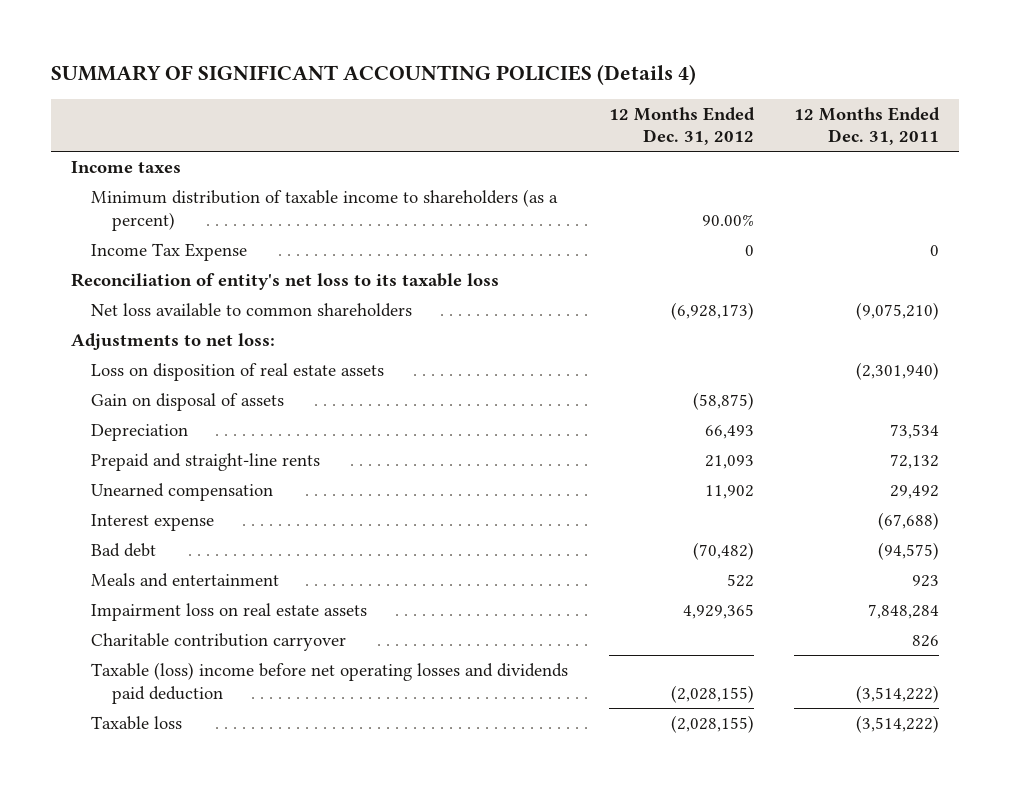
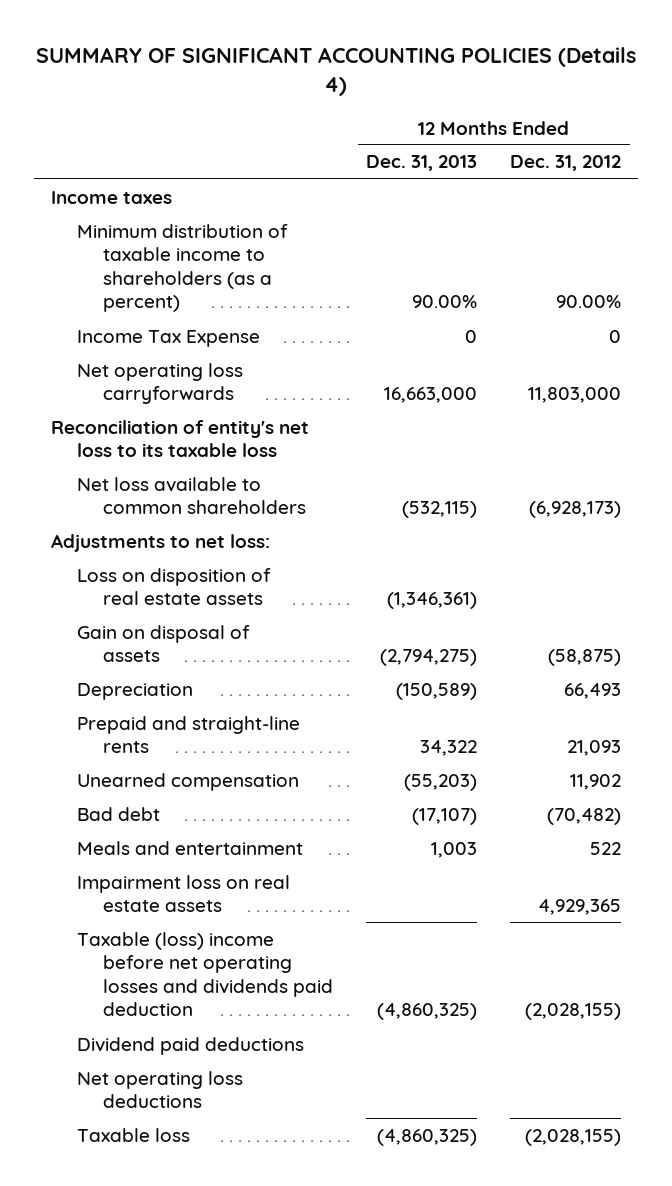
[793,106,940,146] 12 Months Ended Dec. 31, 2011 -> none
none -> [366,155,478,172] Dec. 31, 2013
none -> [76,362,243,405] Net operating loss carryforwards
[91,514,215,532] Interest expense -> none
[91,633,347,652] Charitable contribution carryover -> none
none -> [76,1036,304,1055] Dividend paid deductions
none -> [76,1070,243,1109] Net operating loss deductions

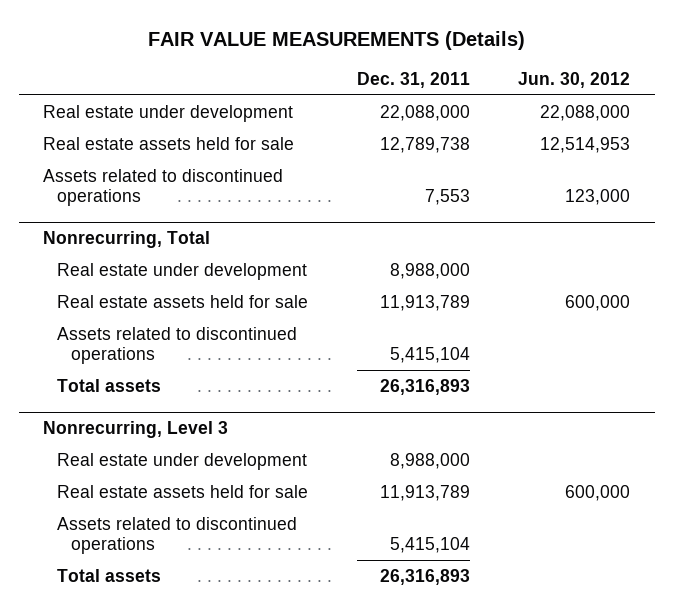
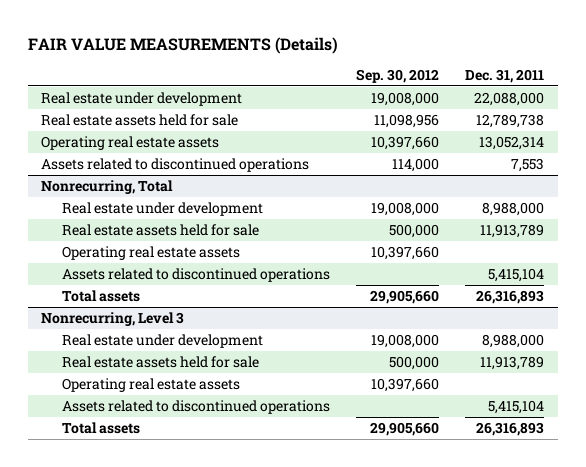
[518,71,631,88] Jun. 30, 2012 -> none
none -> [356,68,440,83] Sep. 30, 2012
none -> [41,135,220,150] Operating real estate assets
none -> [61,245,240,260] Operating real estate assets
none -> [61,377,240,392] Operating real estate assets

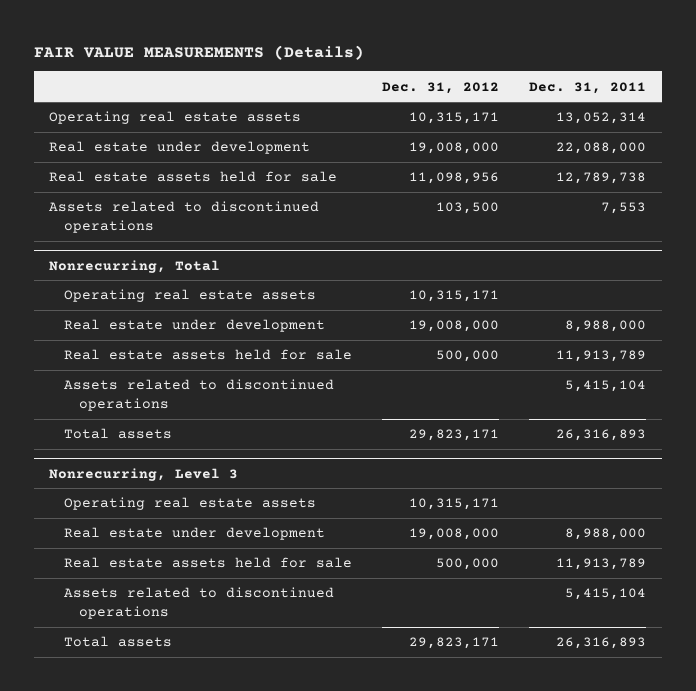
[356,68,440,83] Sep. 30, 2012 -> none
none -> [382,81,500,94] Dec. 31, 2012
[41,135,220,150] Operating real estate assets -> [49,111,302,125] Operating real estate assets
[61,245,240,260] Operating real estate assets -> [64,289,317,303] Operating real estate assets
[61,377,240,392] Operating real estate assets -> [64,497,317,511] Operating real estate assets

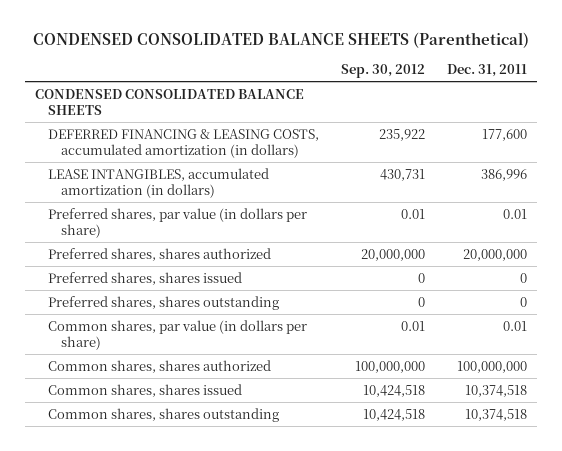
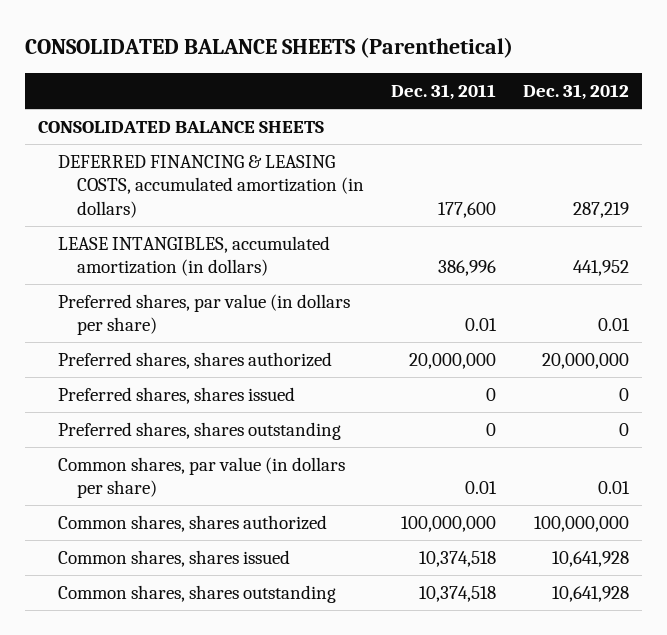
[32,31,529,48] CONDENSED CONSOLIDATED BALANCE SHEETS (Parenthetical) -> [24,37,513,59] CONSOLIDATED BALANCE SHEETS (Parenthetical)
[340,64,425,79] Sep. 30, 2012 -> none
none -> [522,84,629,101] Dec. 31, 2012
[35,88,305,116] CONDENSED CONSOLIDATED BALANCE SHEETS -> [38,120,325,133] CONSOLIDATED BALANCE SHEETS

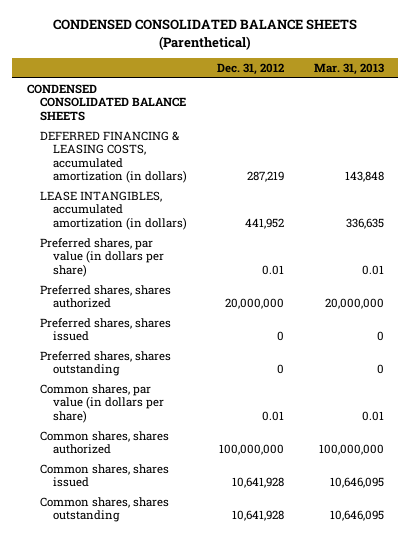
[24,37,513,59] CONSOLIDATED BALANCE SHEETS (Parenthetical) -> [53,19,358,50] CONDENSED CONSOLIDATED BALANCE SHEETS (Parenthetical)
[390,84,496,101] Dec. 31, 2011 -> none
none -> [313,62,384,75] Mar. 31, 2013
[38,120,325,133] CONSOLIDATED BALANCE SHEETS -> [26,83,186,121] CONDENSED CONSOLIDATED BALANCE SHEETS

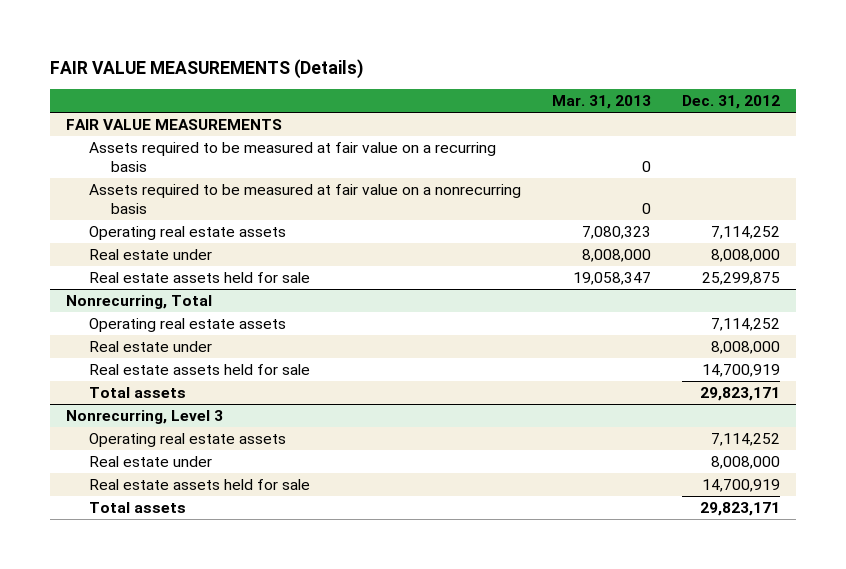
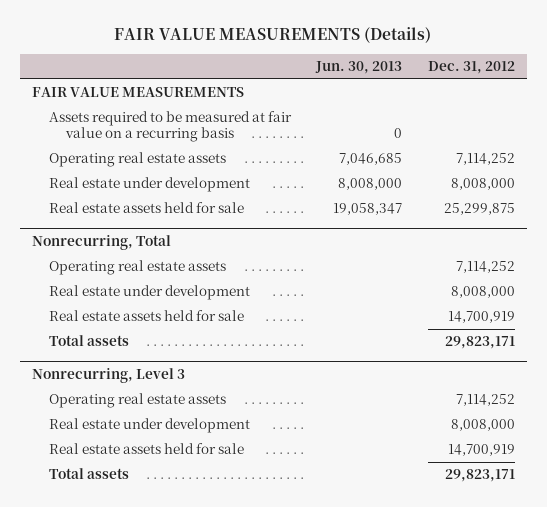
[551,95,651,110] Mar. 31, 2013 -> none
none -> [315,61,403,75] Jun. 30, 2013
[88,184,521,215] Assets required to be measured at fair value on a nonrecurring basis -> none
[88,249,212,261] Real estate under -> [49,177,251,193] Real estate under development
[88,341,212,353] Real estate under -> [49,285,251,301] Real estate under development
[88,456,212,468] Real estate under -> [49,418,251,434] Real estate under development

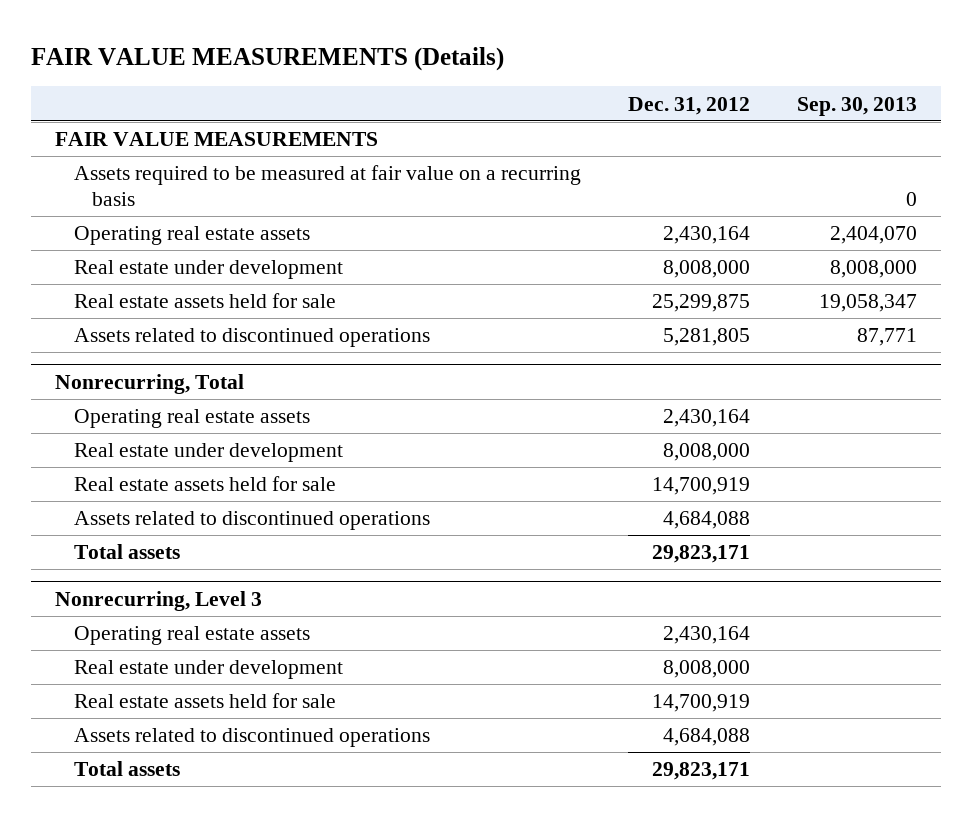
[315,61,403,75] Jun. 30, 2013 -> none
none -> [797,96,918,116] Sep. 30, 2013
[455,153,515,166] 7,114,252 -> [663,226,751,245] 2,430,164
none -> [73,328,430,348] Assets related to discontinued operations
[455,261,515,274] 7,114,252 -> [663,409,751,428] 2,430,164
none -> [73,511,430,531] Assets related to discontinued operations
[455,394,515,407] 7,114,252 -> [663,626,751,645] 2,430,164
none -> [73,728,430,748] Assets related to discontinued operations

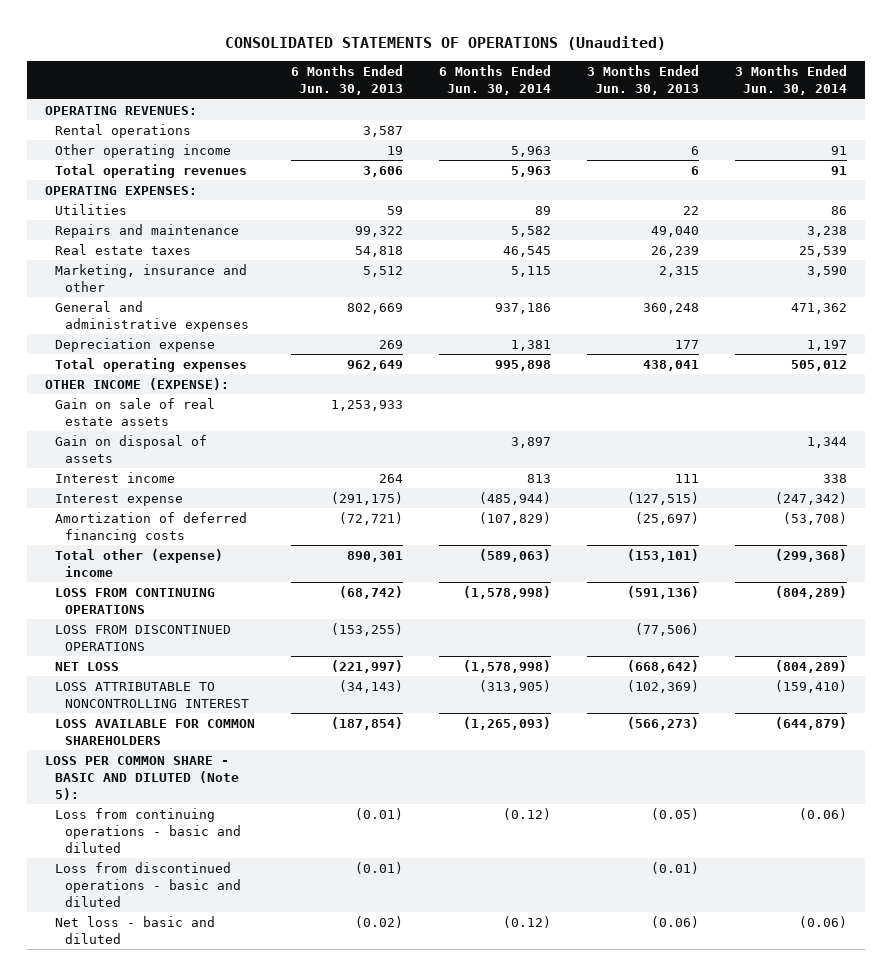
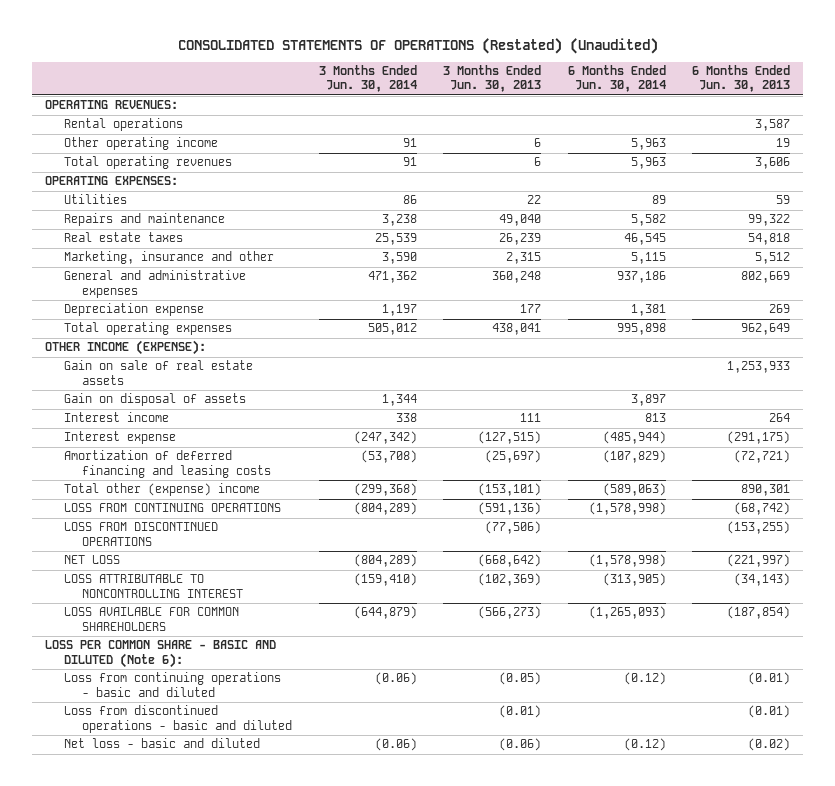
[225,36,667,51] CONSOLIDATED STATEMENTS OF OPERATIONS (Unaudited) -> [177,38,658,55] CONSOLIDATED STATEMENTS OF OPERATIONS (Restated) (Unaudited)
[55,511,248,543] Amortization of deferred financing costs -> [63,450,272,478] Amortization of deferred financing and leasing costs
[45,755,240,800] LOSS PER COMMON SHARE - BASIC AND DILUTED (Note 5): -> [45,640,277,668] LOSS PER COMMON SHARE - BASIC AND DILUTED (Note 6):

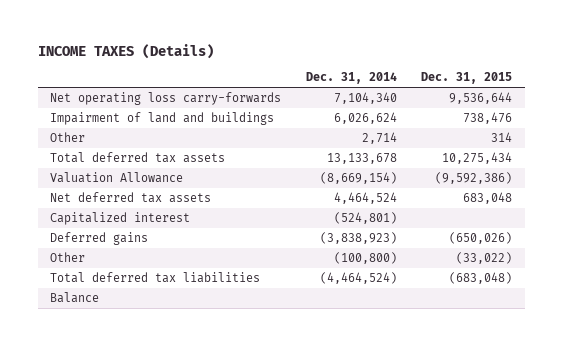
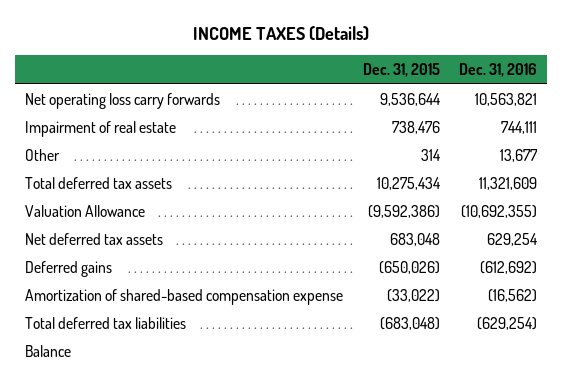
[305,72,397,85] Dec. 31, 2014 -> none
none -> [459,63,538,78] Dec. 31, 2016
[49,92,281,106] Net operating loss carry-forwards -> [25,92,221,109] Net operating loss carry forwards
[49,112,274,126] Impairment of land and buildings -> [25,120,177,137] Impairment of real estate
[49,212,190,226] Capitalized interest -> none
[49,252,85,263] Other -> [25,288,344,305] Amortization of shared-based compensation expense

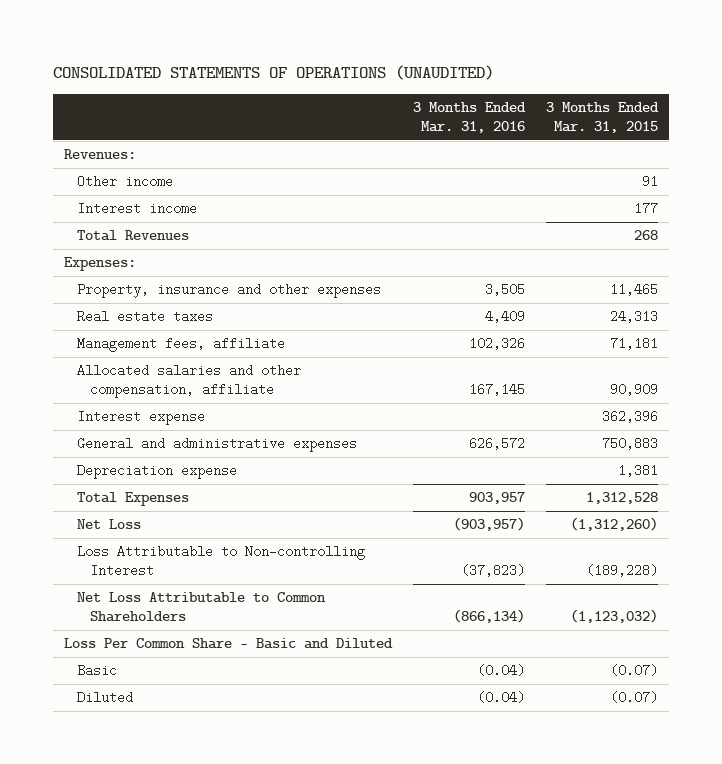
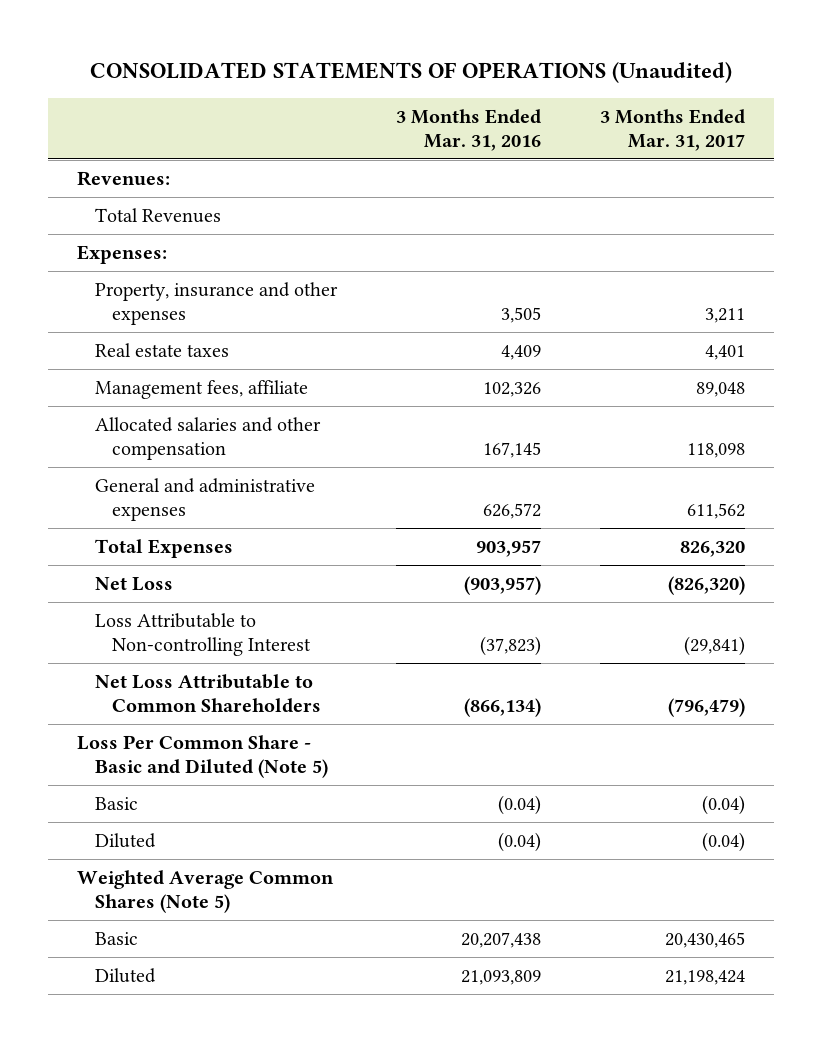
[53,64,495,80] CONSOLIDATED STATEMENTS OF OPERATIONS (UNAUDITED) -> [90,62,733,84] CONSOLIDATED STATEMENTS OF OPERATIONS (Unaudited)
[546,101,660,134] 3 Months Ended Mar. 31, 2015 -> none
none -> [599,109,745,151] 3 Months Ended Mar. 31, 2017
[76,175,173,189] Other income -> none
[76,202,197,216] Interest income -> none
[76,410,205,426] Interest expense -> none
[76,364,301,399] Allocated salaries and other compensation, affiliate -> [94,417,321,460] Allocated salaries and other compensation
[76,464,237,480] Depreciation expense -> none
[63,638,393,650] Loss Per Common Share - Basic and Diluted -> [77,735,328,778] Loss Per Common Share - Basic and Diluted (Note 5)
none -> [77,870,335,913] Weighted Average Common Shares (Note 5)
none -> [94,932,138,946] Basic
none -> [94,968,156,984] Diluted

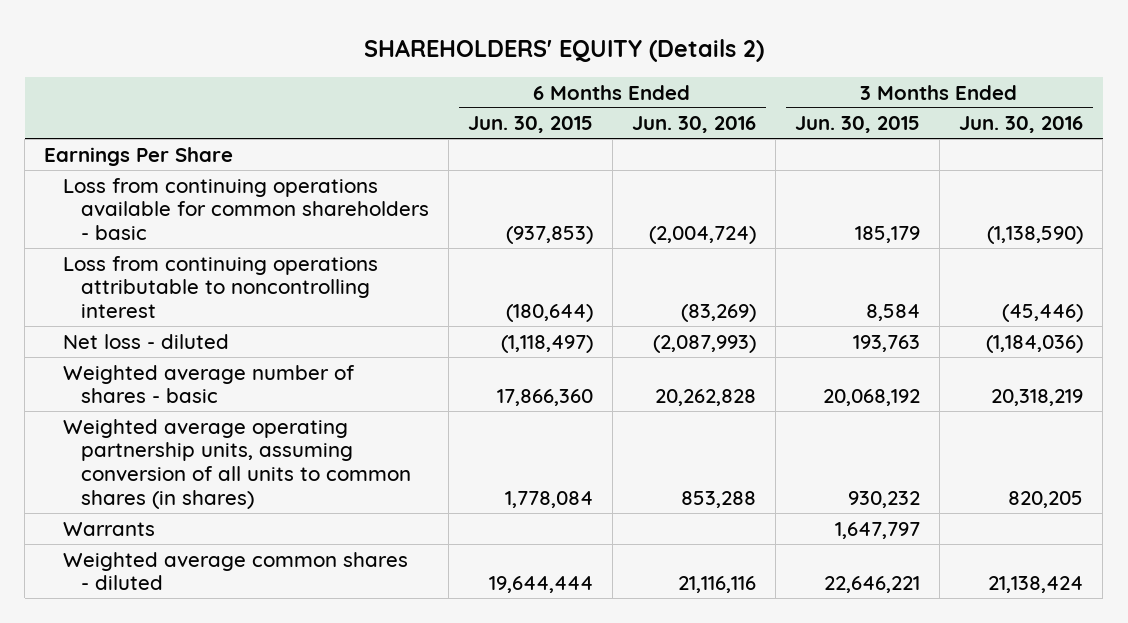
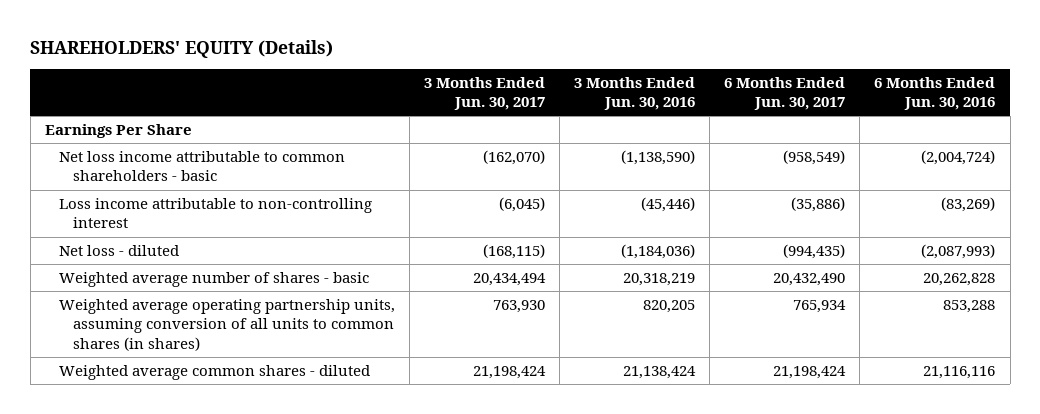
[363,38,764,62] SHAREHOLDERS' EQUITY (Details 2) -> [30,39,334,58] SHAREHOLDERS' EQUITY (Details)
[468,116,594,134] Jun. 30, 2015 -> none
[795,116,921,134] Jun. 30, 2015 -> none
none -> [423,76,545,111] 3 Months Ended Jun. 30, 2017
none -> [724,76,846,111] 6 Months Ended Jun. 30, 2017
[62,177,430,241] Loss from continuing operations available for common shareholders - basic -> [58,151,345,182] Net loss income attributable to common shareholders - basic
[62,255,378,319] Loss from continuing operations attributable to noncontrolling interest -> [58,198,372,229] Loss income attributable to non-controlling interest
[62,521,155,536] Warrants -> none

